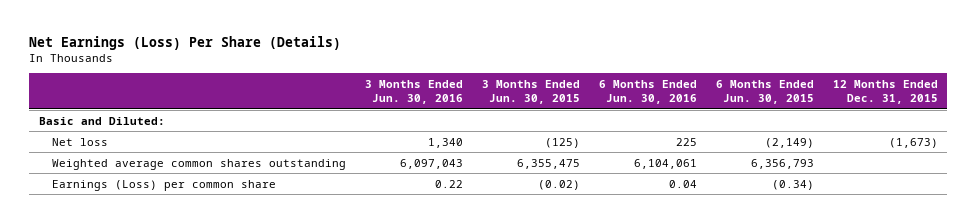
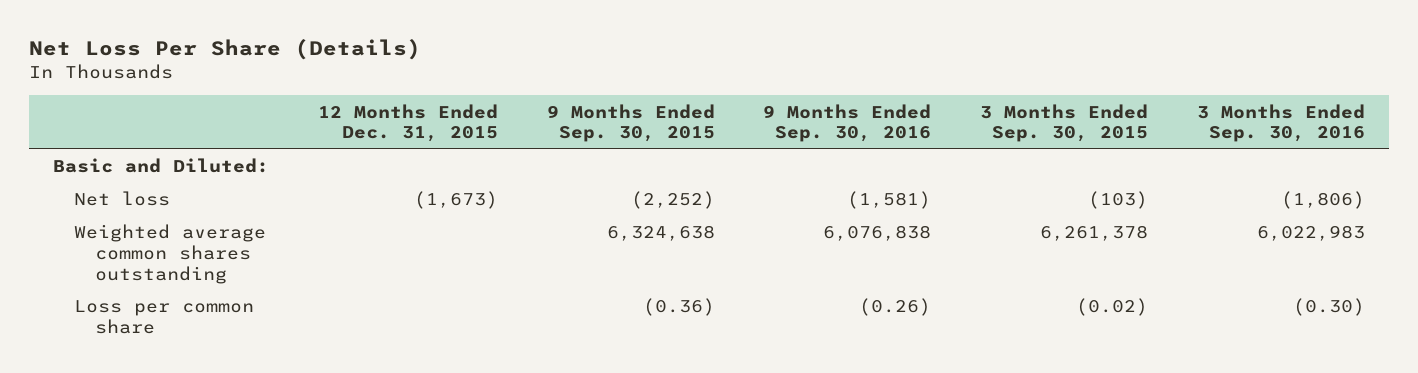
[29,35,342,50] Net Earnings (Loss) Per Share (Details) -> [28,39,421,61] Net Loss Per Share (Details)
[365,79,464,105] 3 Months Ended Jun. 30, 2016 -> none
[481,79,580,105] 3 Months Ended Jun. 30, 2015 -> none
[598,79,697,105] 6 Months Ended Jun. 30, 2016 -> none
[715,79,814,105] 6 Months Ended Jun. 30, 2015 -> none
none -> [546,103,715,143] 9 Months Ended Sep. 30, 2015
none -> [763,103,932,143] 9 Months Ended Sep. 30, 2016
none -> [979,103,1148,143] 3 Months Ended Sep. 30, 2015
none -> [1196,103,1365,143] 3 Months Ended Sep. 30, 2016
[52,179,277,191] Earnings (Loss) per common share -> [74,300,255,335] Loss per common share

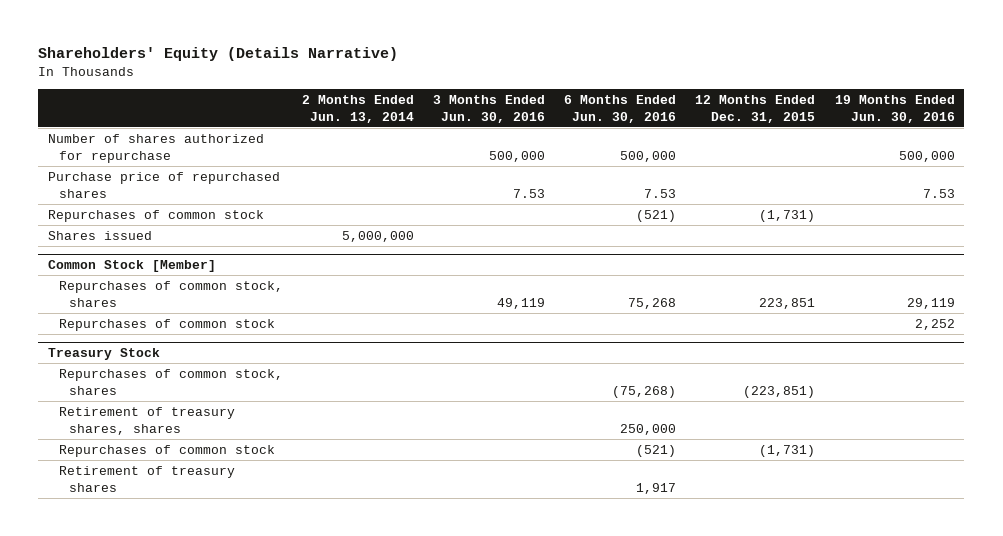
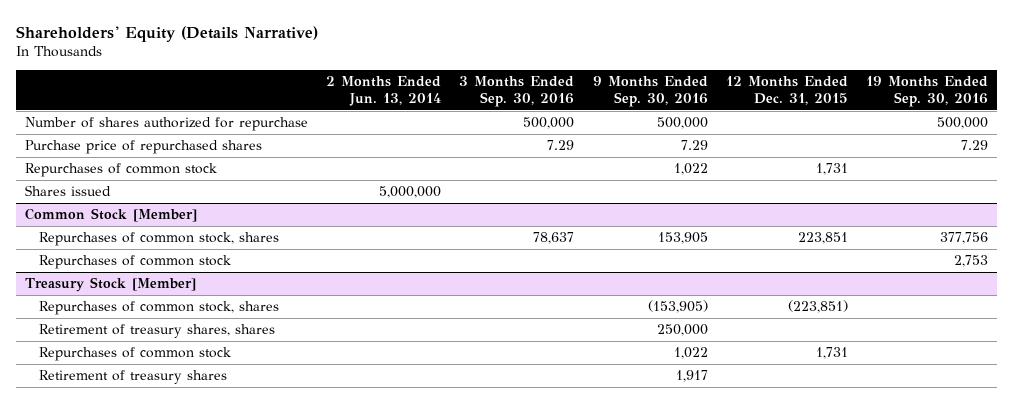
[432,94,545,123] 3 Months Ended Jun. 30, 2016 -> none
[564,94,677,123] 6 Months Ended Jun. 30, 2016 -> none
[834,94,955,123] 19 Months Ended Jun. 30, 2016 -> none
none -> [459,76,575,108] 3 Months Ended Sep. 30, 2016
none -> [592,76,708,108] 9 Months Ended Sep. 30, 2016
none -> [865,76,988,108] 19 Months Ended Sep. 30, 2016
[759,209,816,222] (1,731) -> [815,163,848,176] 1,731
[47,348,160,361] Treasury Stock -> [25,277,197,293] Treasury Stock [Member]
[759,444,816,457] (1,731) -> [815,347,848,360] 1,731

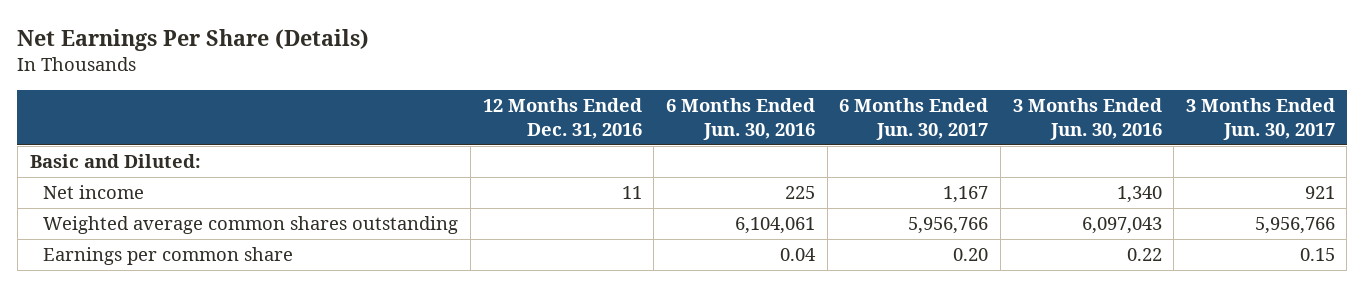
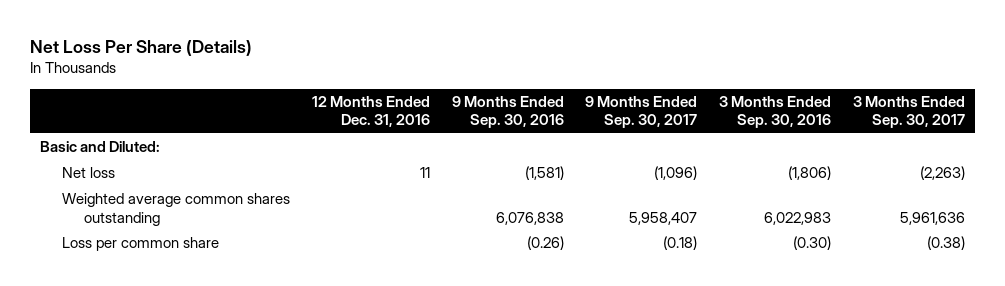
[17,29,370,52] Net Earnings Per Share (Details) -> [29,40,252,57] Net Loss Per Share (Details)
[665,97,815,140] 6 Months Ended Jun. 30, 2016 -> none
[839,97,989,140] 6 Months Ended Jun. 30, 2017 -> none
[1012,97,1162,140] 3 Months Ended Jun. 30, 2016 -> none
[1185,97,1335,140] 3 Months Ended Jun. 30, 2017 -> none
none -> [451,95,564,129] 9 Months Ended Sep. 30, 2016
none -> [585,95,698,129] 9 Months Ended Sep. 30, 2017
none -> [718,95,831,129] 3 Months Ended Sep. 30, 2016
none -> [852,95,965,129] 3 Months Ended Sep. 30, 2017
[43,185,145,200] Net income -> [62,167,116,179] Net loss
[43,247,294,266] Earnings per common share -> [62,237,220,252] Loss per common share

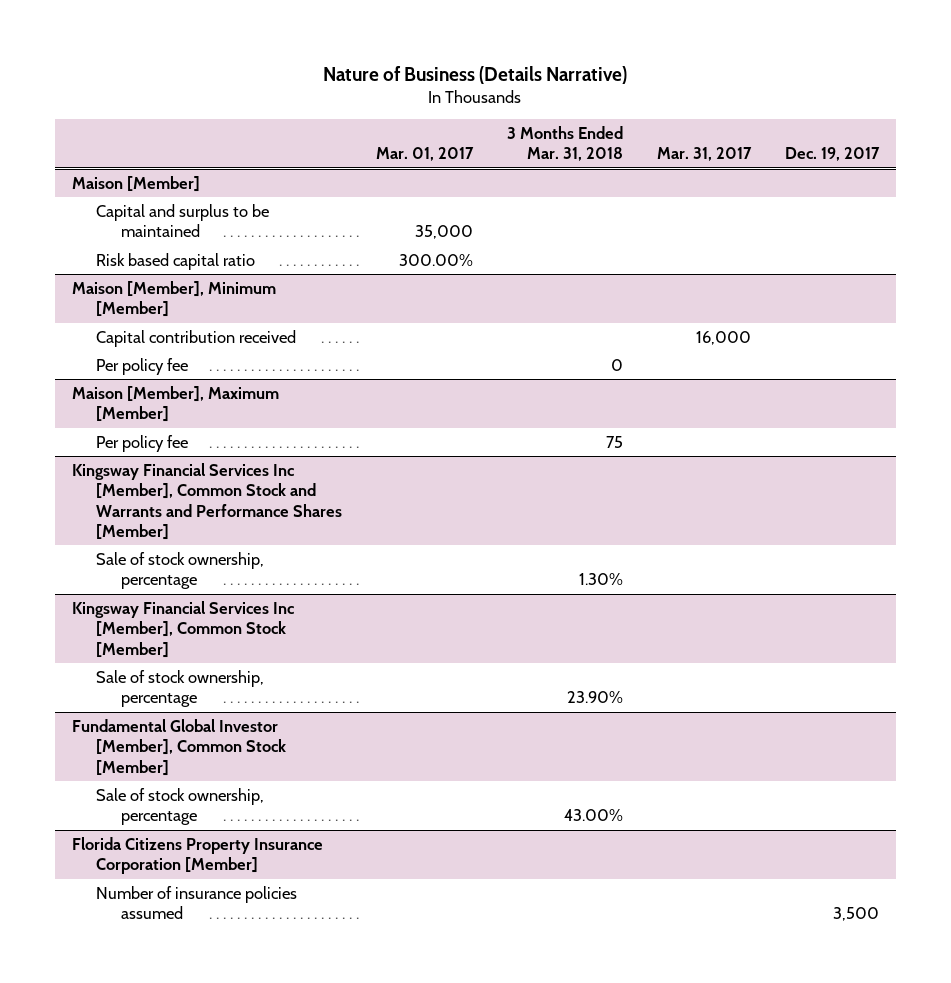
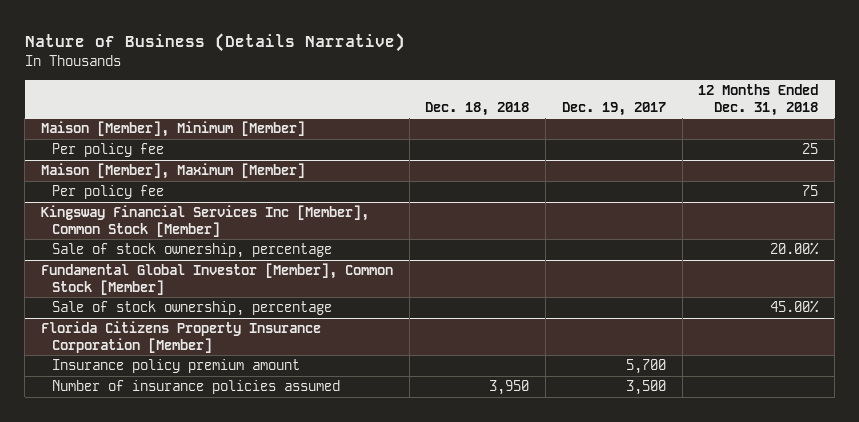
[376,147,475,162] Mar. 01, 2017 -> none
[507,126,624,162] 3 Months Ended Mar. 31, 2018 -> none
[657,147,753,162] Mar. 31, 2017 -> none
none -> [425,101,530,116] Dec. 18, 2018
none -> [698,84,819,116] 12 Months Ended Dec. 31, 2018
[71,175,200,192] Maison [Member] -> none
[96,203,270,238] Capital and surplus to be maintained -> none
[96,252,256,270] Risk based capital ratio -> none
[96,329,297,347] Capital contribution received -> none
[71,462,343,540] Kingsway Financial Services Inc [Member], Common Stock and Warrants and Performance Shares [Member] -> none
[96,551,265,590] Sale of stock ownership, percentage -> none
none -> [51,359,300,374] Insurance policy premium amount

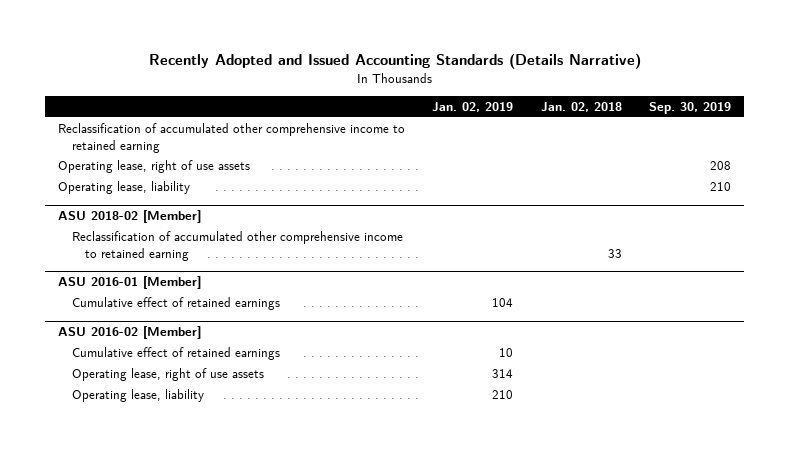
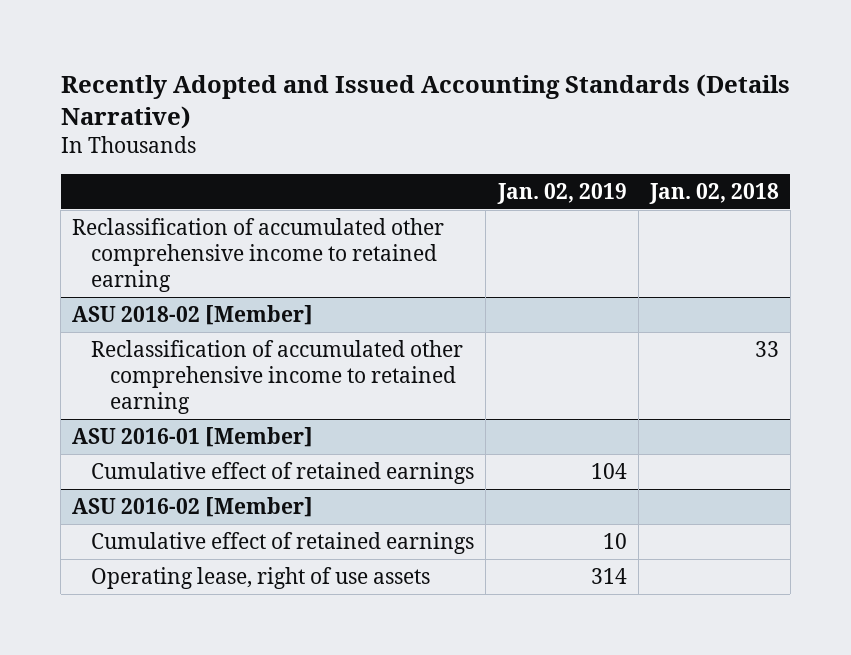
[648,101,731,114] Sep. 30, 2019 -> none
[58,160,251,174] Operating lease, right of use assets -> none
[58,181,191,195] Operating lease, liability -> none
[71,389,204,403] Operating lease, liability -> none

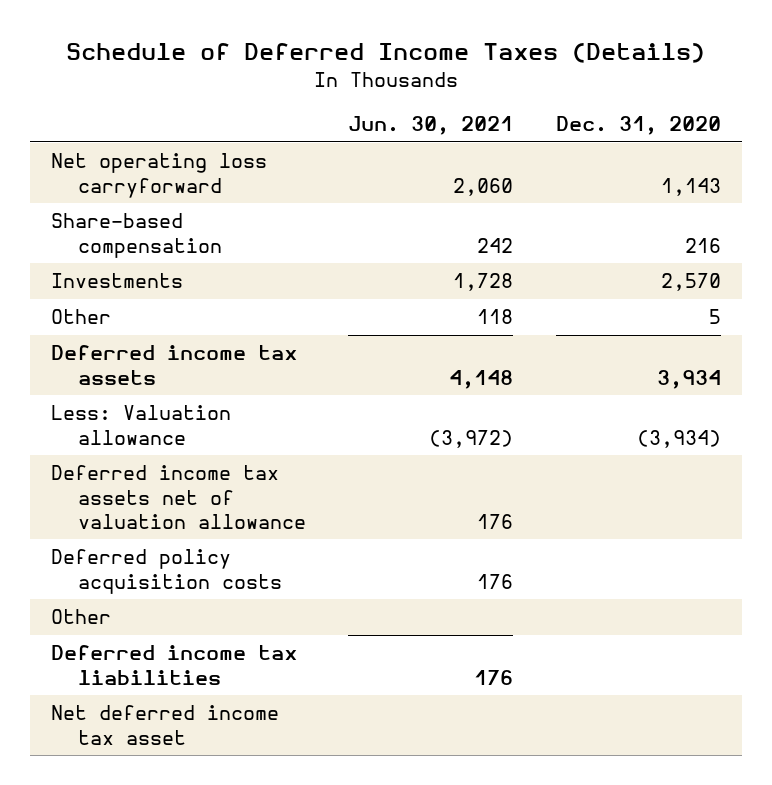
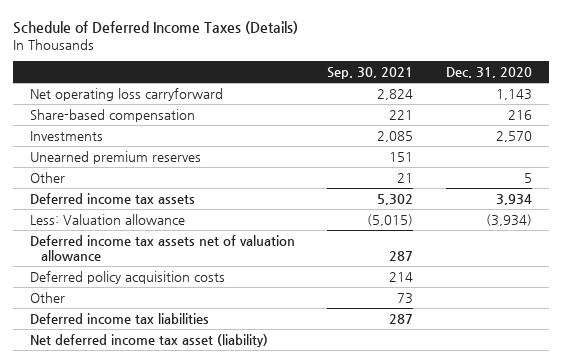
[348,116,514,136] Jun. 30, 2021 -> none
none -> [327,67,414,80] Sep. 30, 2021
none -> [29,150,201,164] Unearned premium reserves
[51,705,280,745] Net deferred income tax asset -> [29,333,268,347] Net deferred income tax asset (liability)

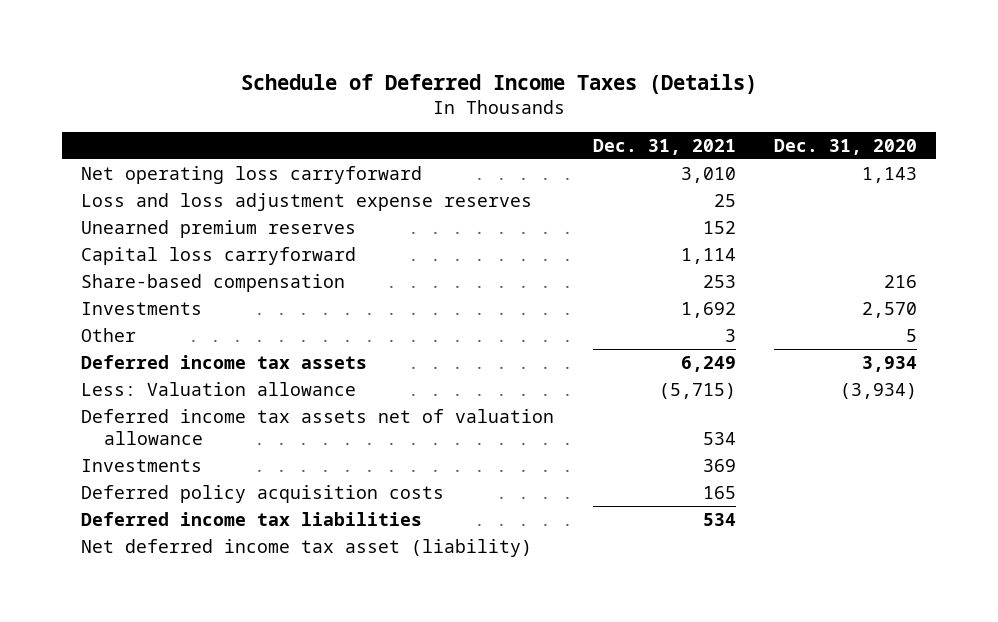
[327,67,414,80] Sep. 30, 2021 -> none
none -> [592,138,736,155] Dec. 31, 2021
none -> [81,192,533,211] Loss and loss adjustment expense reserves
[29,150,201,164] Unearned premium reserves -> [81,219,357,238] Unearned premium reserves
none -> [81,246,357,265] Capital loss carryforward
none -> [81,458,203,472] Investments
[29,291,65,303] Other -> none

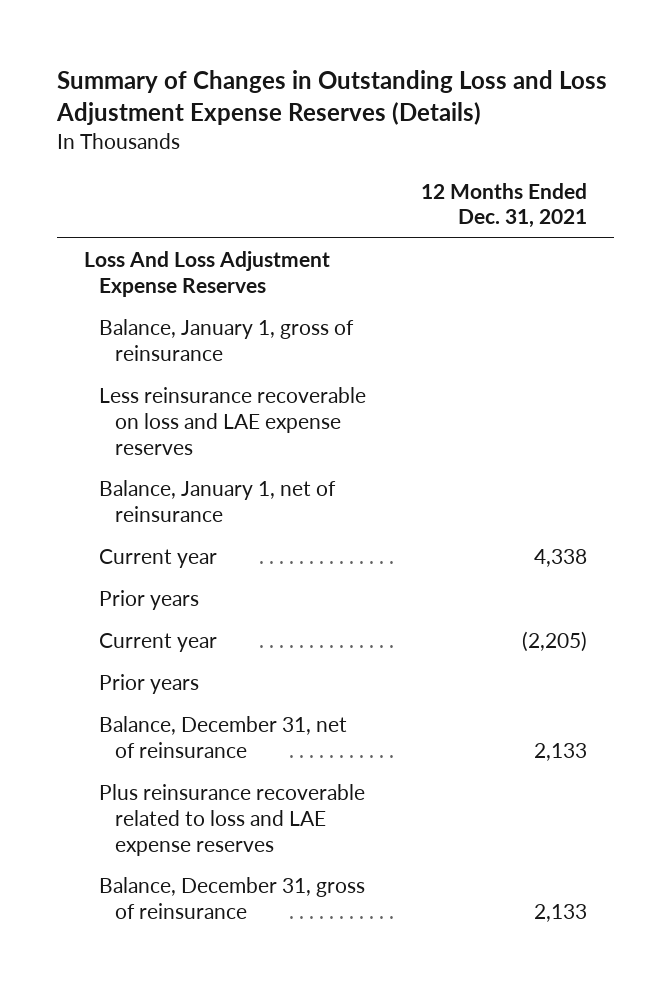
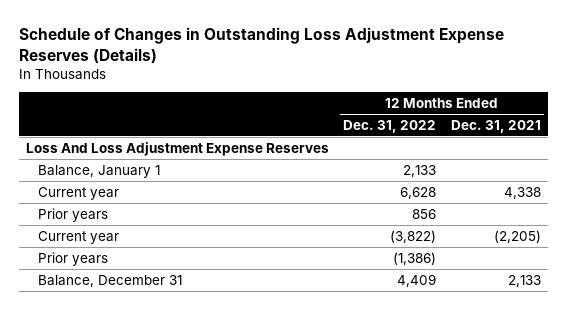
[55,69,607,126] Summary of Changes in Outstanding Loss and Loss Adjustment Expense Reserves (Details) -> [18,26,504,64] Schedule of Changes in Outstanding Loss Adjustment Expense Reserves (Details)
none -> [343,119,437,133] Dec. 31, 2022
[99,319,355,362] Balance, January 1, gross of reinsurance -> none
[99,387,367,455] Less reinsurance recoverable on loss and LAE expense reserves -> none
[99,480,337,523] Balance, January 1, net of reinsurance -> [38,164,161,178] Balance, January 1
[99,784,366,856] Plus reinsurance recoverable related to loss and LAE expense reserves -> none
[99,877,366,920] Balance, December 31, gross of reinsurance -> none
[99,716,348,759] Balance, December 31, net of reinsurance -> [38,274,183,287] Balance, December 31

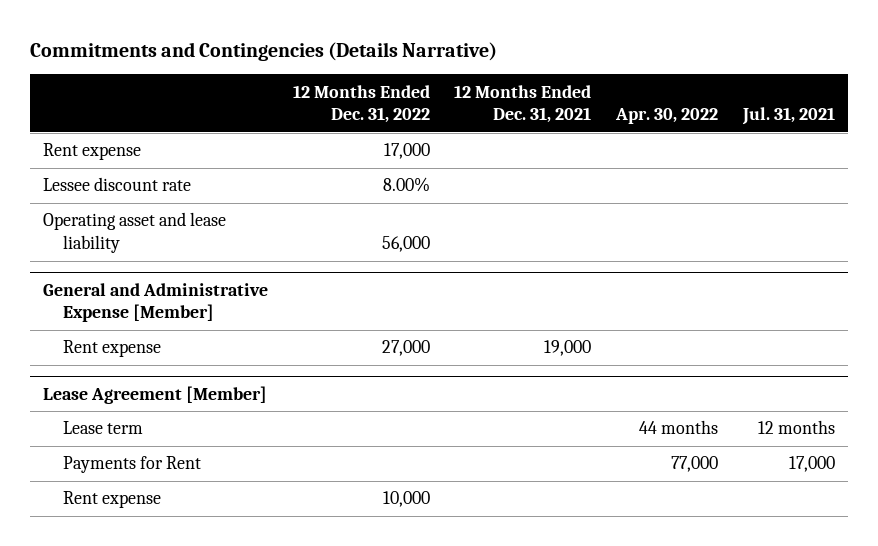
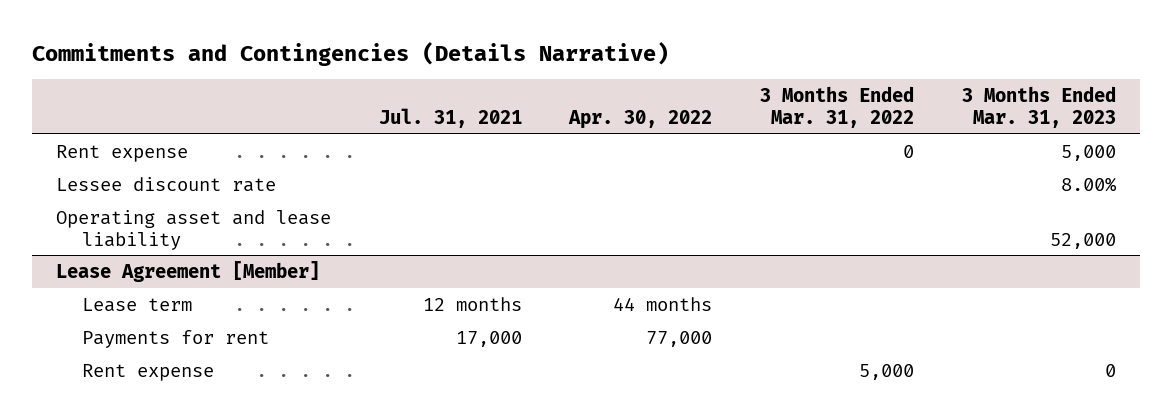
[292,84,430,124] 12 Months Ended Dec. 31, 2022 -> none
[454,84,592,124] 12 Months Ended Dec. 31, 2021 -> none
none -> [760,86,915,129] 3 Months Ended Mar. 31, 2022
none -> [962,86,1117,129] 3 Months Ended Mar. 31, 2023
[42,282,268,323] General and Administrative Expense [Member] -> none
[63,340,162,358] Rent expense -> none
[63,456,202,474] Payments for Rent -> [82,329,270,348] Payments for rent

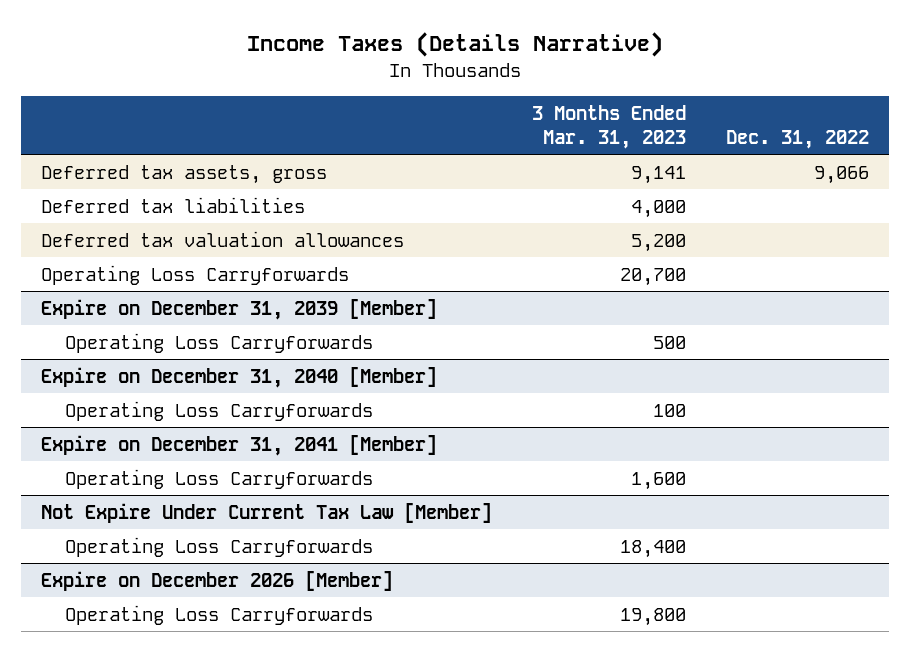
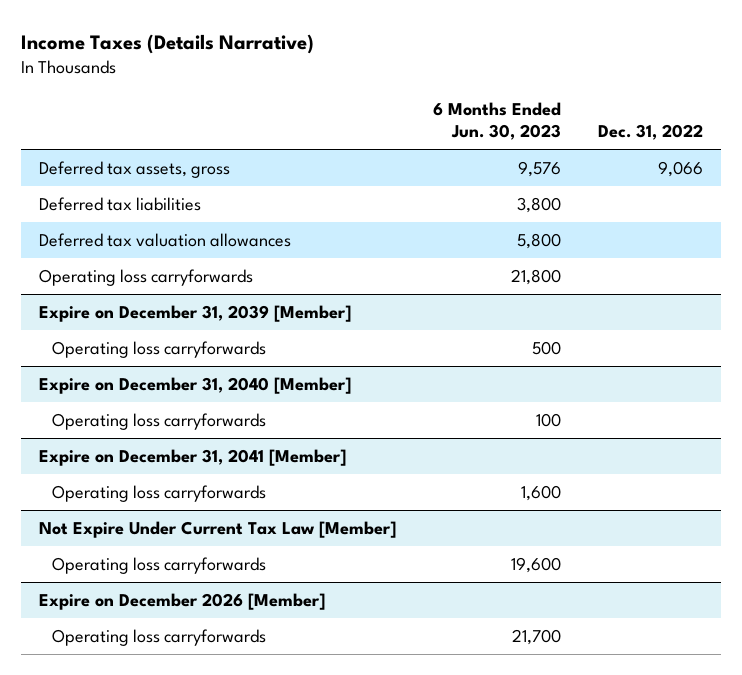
[532,104,687,150] 3 Months Ended Mar. 31, 2023 -> none
none -> [432,101,561,141] 6 Months Ended Jun. 30, 2023
[41,264,350,285] Operating Loss Carryforwards -> [39,268,254,286] Operating loss carryforwards
[64,332,373,353] Operating Loss Carryforwards -> [51,340,266,358] Operating loss carryforwards
[64,400,373,421] Operating Loss Carryforwards -> [51,412,266,430] Operating loss carryforwards
[64,468,373,489] Operating Loss Carryforwards -> [51,484,266,502] Operating loss carryforwards
[64,536,373,557] Operating Loss Carryforwards -> [51,556,266,574] Operating loss carryforwards
[64,604,373,625] Operating Loss Carryforwards -> [51,628,266,646] Operating loss carryforwards

